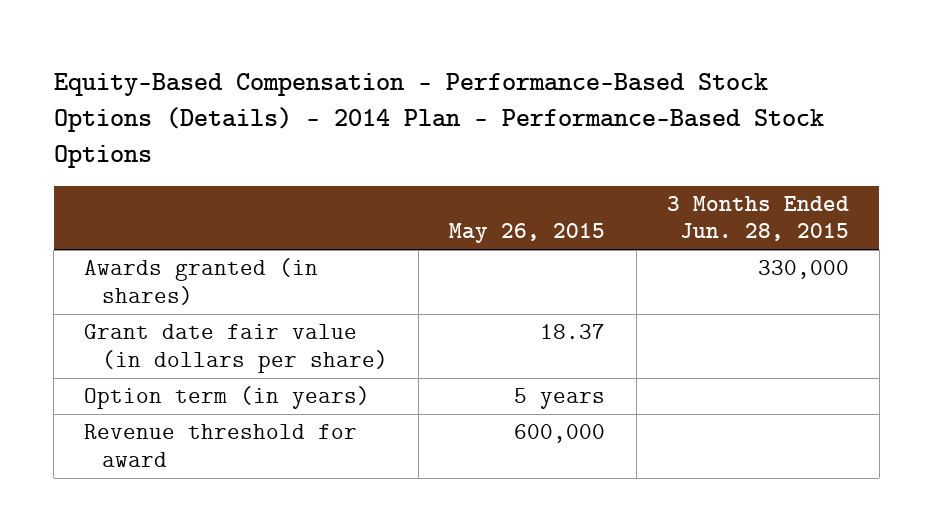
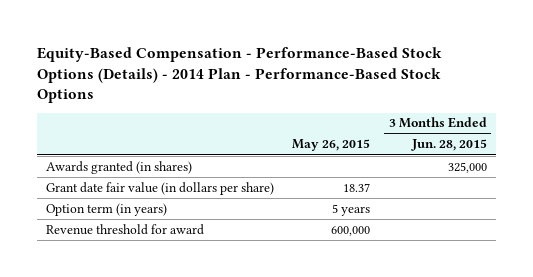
[757,260,849,280] 330,000 -> [447,161,487,173] 325,000

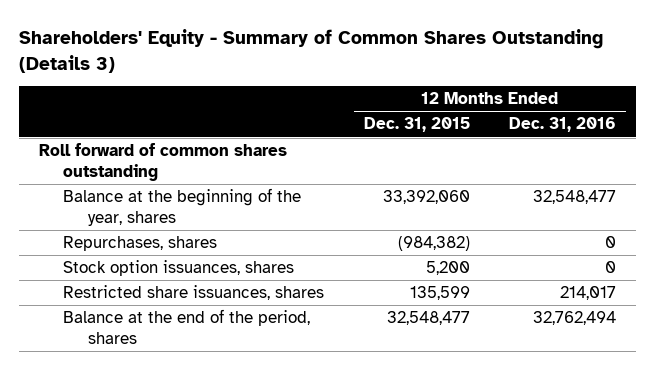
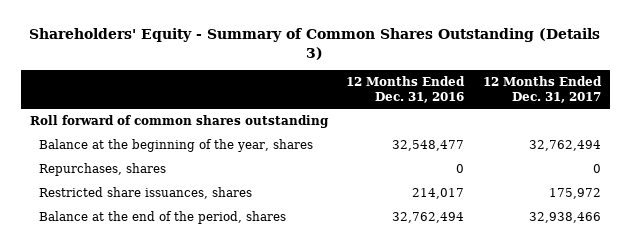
[363,117,470,133] Dec. 31, 2015 -> none
none -> [482,75,602,104] 12 Months Ended Dec. 31, 2017
[63,260,295,277] Stock option issuances, shares -> none

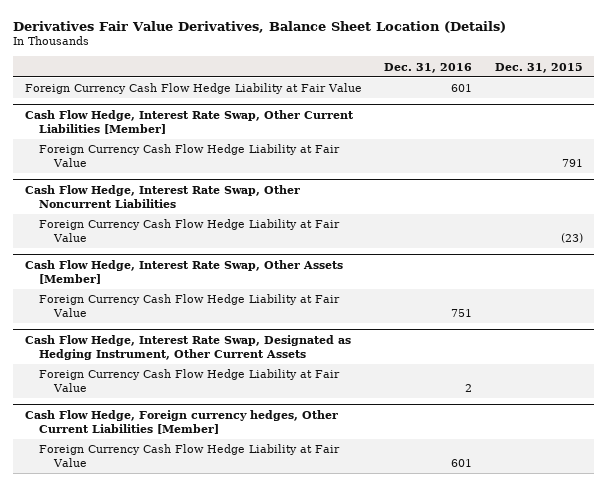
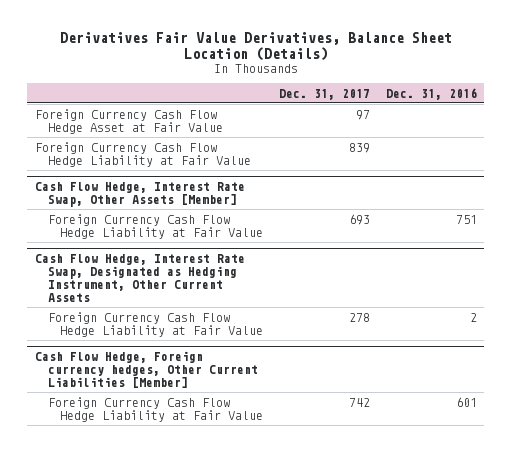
[494,62,583,73] Dec. 31, 2015 -> none
none -> [278,88,370,100] Dec. 31, 2017
[24,83,362,95] Foreign Currency Cash Flow Hedge Liability at Fair Value -> none
[24,110,354,135] Cash Flow Hedge, Interest Rate Swap, Other Current Liabilities [Member] -> none
[24,185,300,209] Cash Flow Hedge, Interest Rate Swap, Other Noncurrent Liabilities -> none
[39,144,341,168] Foreign Currency Cash Flow Hedge Liability at Fair Value -> [34,108,223,134] Foreign Currency Cash Flow Hedge Asset at Fair Value

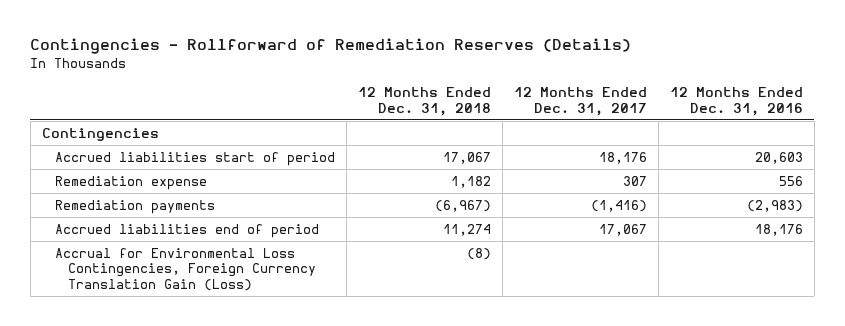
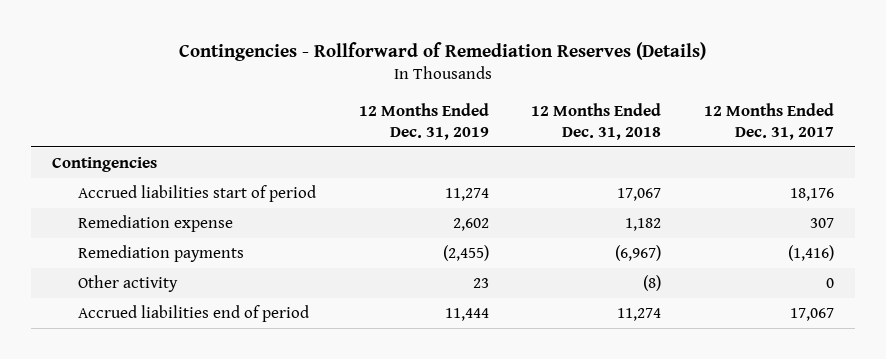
[669,87,803,116] 12 Months Ended Dec. 31, 2016 -> none
none -> [358,102,489,140] 12 Months Ended Dec. 31, 2019
none -> [78,275,179,293] Other activity
[55,247,317,291] Accrual for Environmental Loss Contingencies, Foreign Currency Translation Gain (Loss) -> none

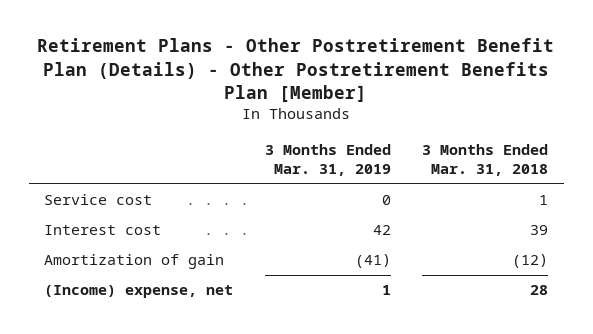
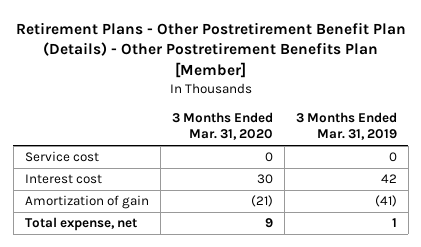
[422,143,549,177] 3 Months Ended Mar. 31, 2018 -> none
none -> [171,111,273,141] 3 Months Ended Mar. 31, 2020
[44,285,234,299] (Income) expense, net -> [24,217,137,232] Total expense, net

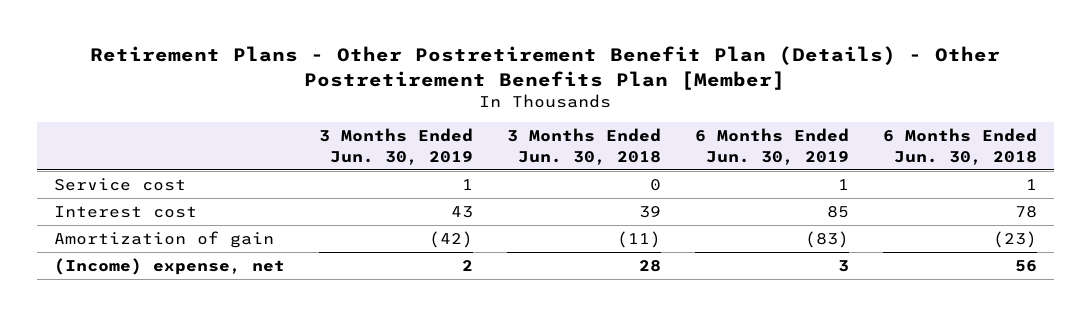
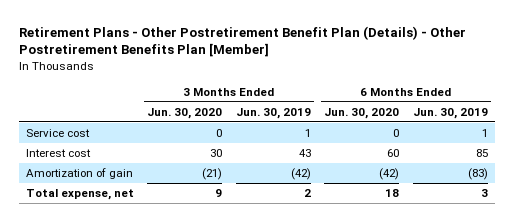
[506,128,661,165] 3 Months Ended Jun. 30, 2018 -> none
[882,128,1037,165] 6 Months Ended Jun. 30, 2018 -> none
none -> [147,107,223,119] Jun. 30, 2020
none -> [324,107,400,119] Jun. 30, 2020
[54,258,286,276] (Income) expense, net -> [25,189,134,201] Total expense, net

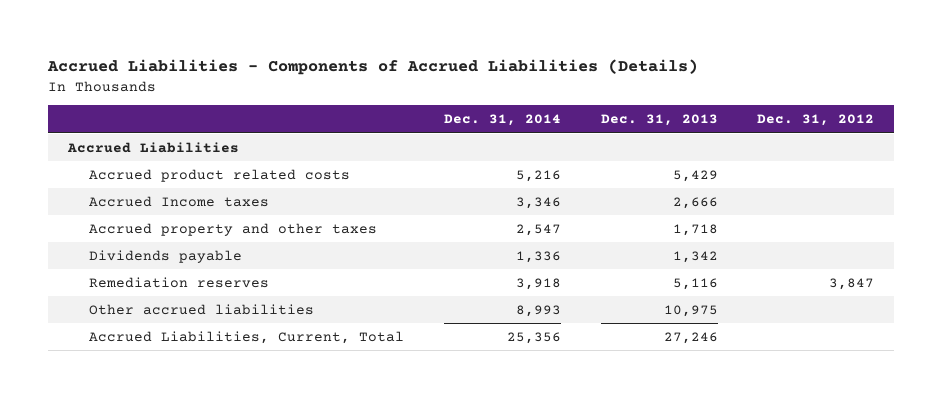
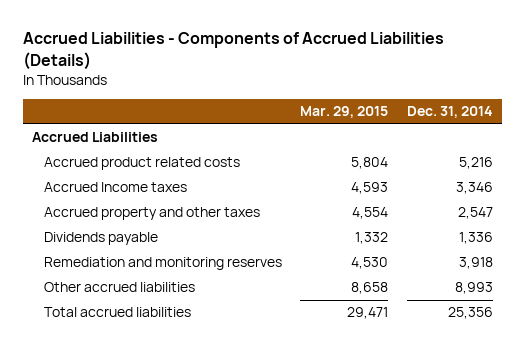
[600,114,718,127] Dec. 31, 2013 -> none
[757,114,875,127] Dec. 31, 2012 -> none
none -> [300,106,389,119] Mar. 29, 2015
[89,276,270,288] Remediation reserves -> [44,257,283,271] Remediation and monitoring reserves
[89,330,405,344] Accrued Liabilities, Current, Total -> [44,307,192,318] Total accrued liabilities

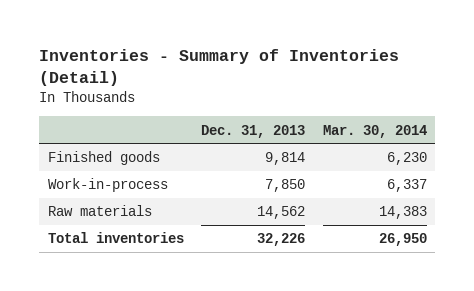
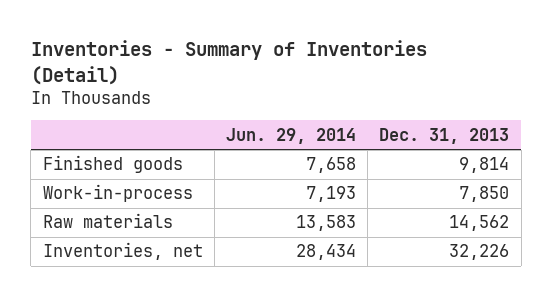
[322,124,427,138] Mar. 30, 2014 -> none
none -> [226,127,357,144] Jun. 29, 2014
[47,232,184,244] Total inventories -> [42,242,203,261] Inventories, net

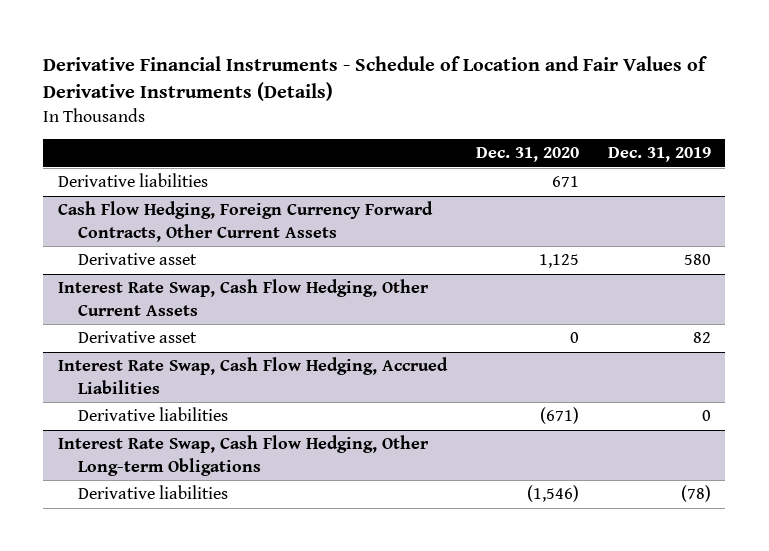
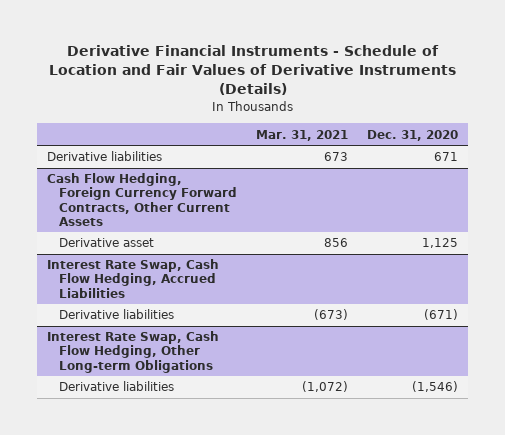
[607,147,711,163] Dec. 31, 2019 -> none
none -> [256,129,349,141] Mar. 31, 2021
[57,279,429,316] Interest Rate Swap, Cash Flow Hedging, Other Current Assets -> none
[77,331,197,344] Derivative asset -> none

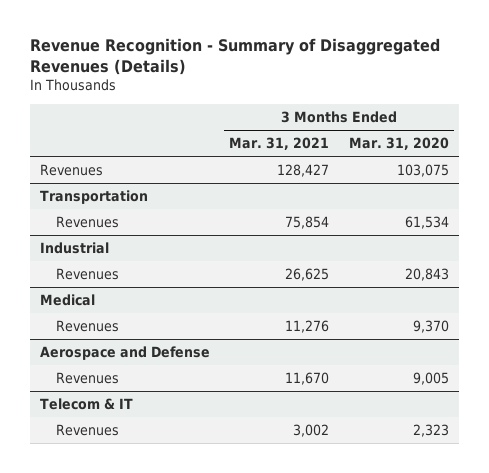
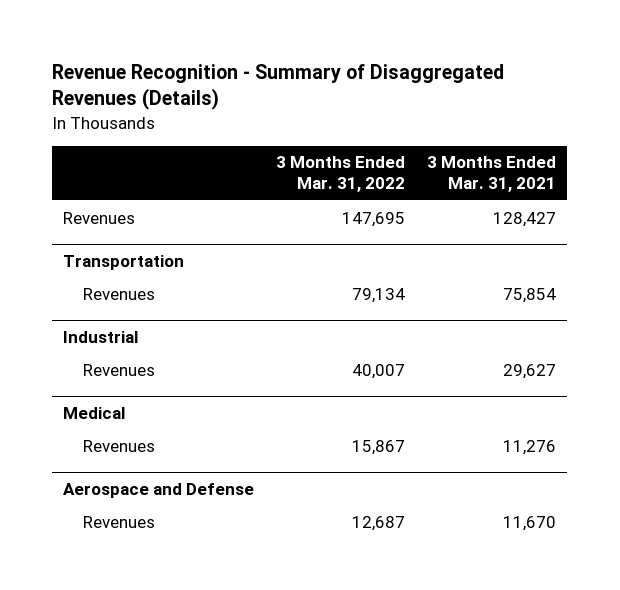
[348,137,449,151] Mar. 31, 2020 -> none
none -> [276,156,406,193] 3 Months Ended Mar. 31, 2022
[285,268,330,282] 26,625 -> [503,363,557,379] 29,627
[39,398,133,411] Telecom & IT -> none
[56,424,120,437] Revenues -> none

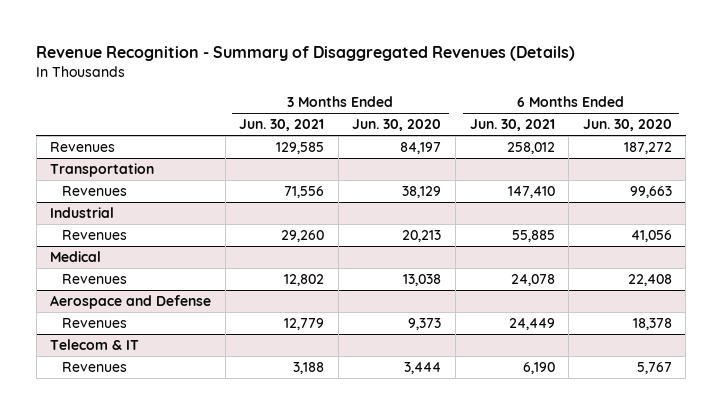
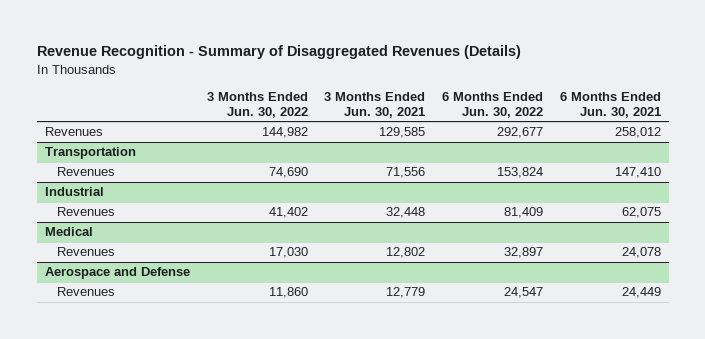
[352,119,442,132] Jun. 30, 2020 -> none
[582,119,672,132] Jun. 30, 2020 -> none
none -> [206,91,308,118] 3 Months Ended Jun. 30, 2022
none -> [441,91,543,118] 6 Months Ended Jun. 30, 2022
[281,230,325,243] 29,260 -> [386,207,426,219] 32,448
[511,230,555,243] 55,885 -> [621,207,661,219] 62,075
[50,339,140,351] Telecom & IT -> none
[62,362,128,373] Revenues -> none

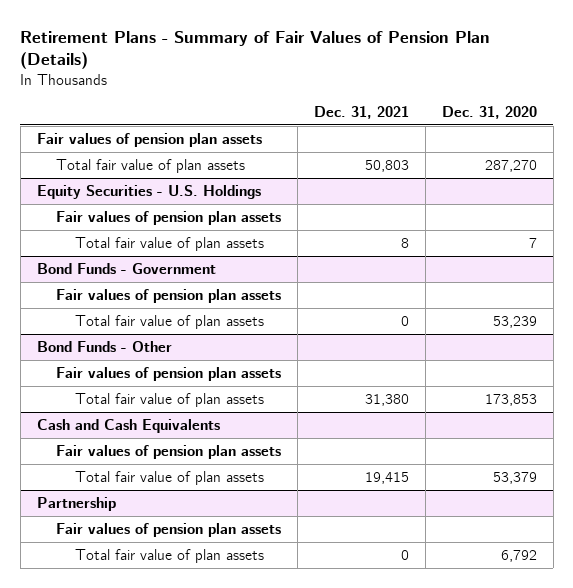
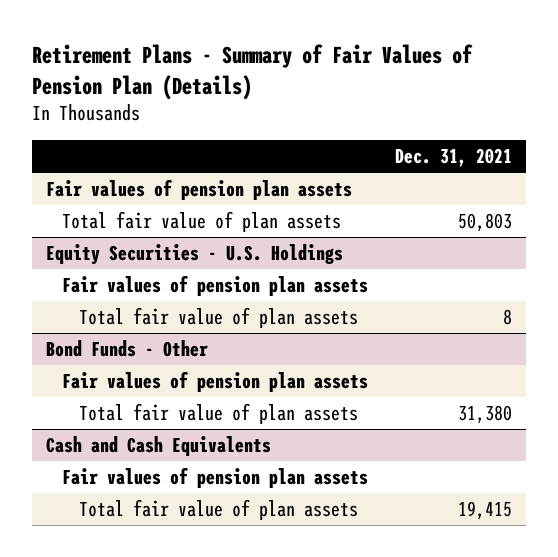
[441,106,537,120] Dec. 31, 2020 -> none
[36,262,216,274] Bond Funds - Government -> none
[55,288,281,303] Fair values of pension plan assets -> none
[74,314,264,329] Total fair value of plan assets -> none
[36,496,116,511] Partnership -> none
[55,522,281,537] Fair values of pension plan assets -> none
[74,548,264,563] Total fair value of plan assets -> none

